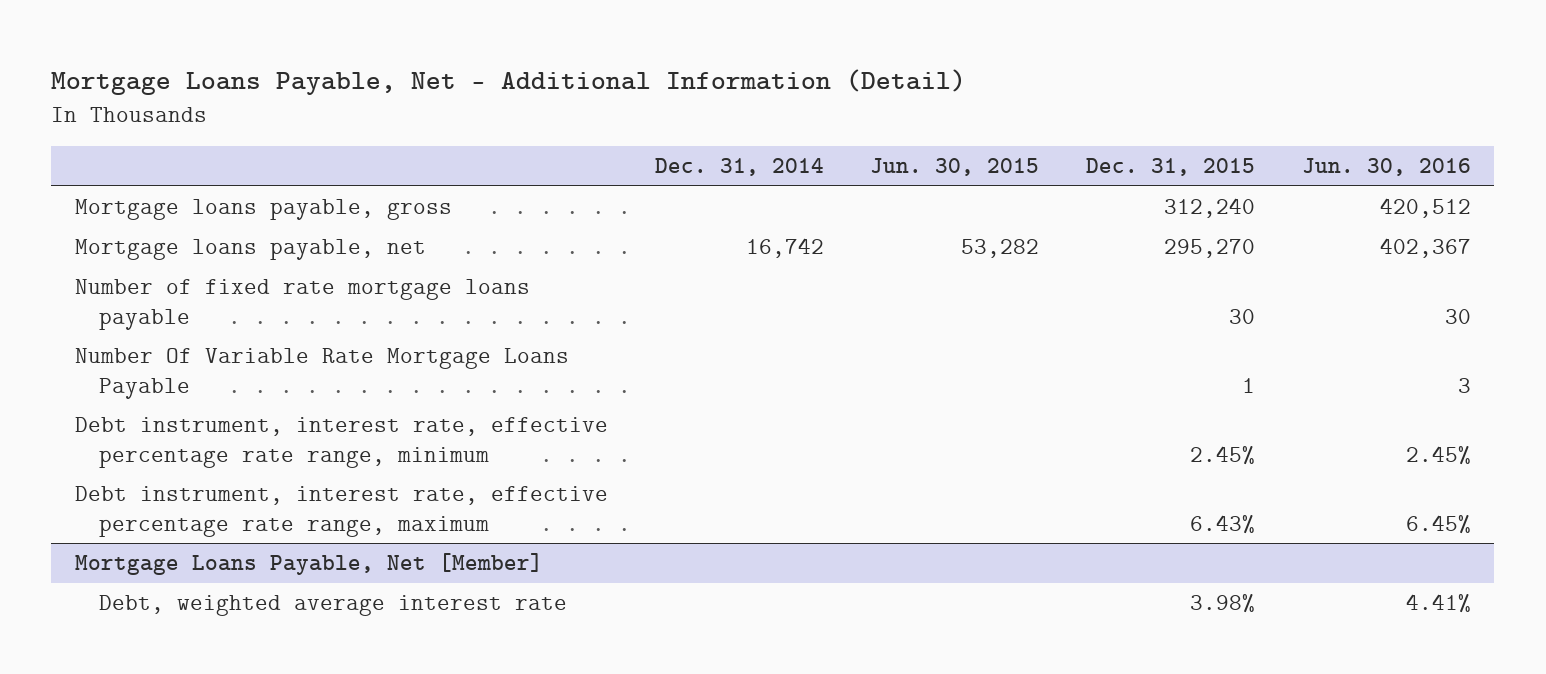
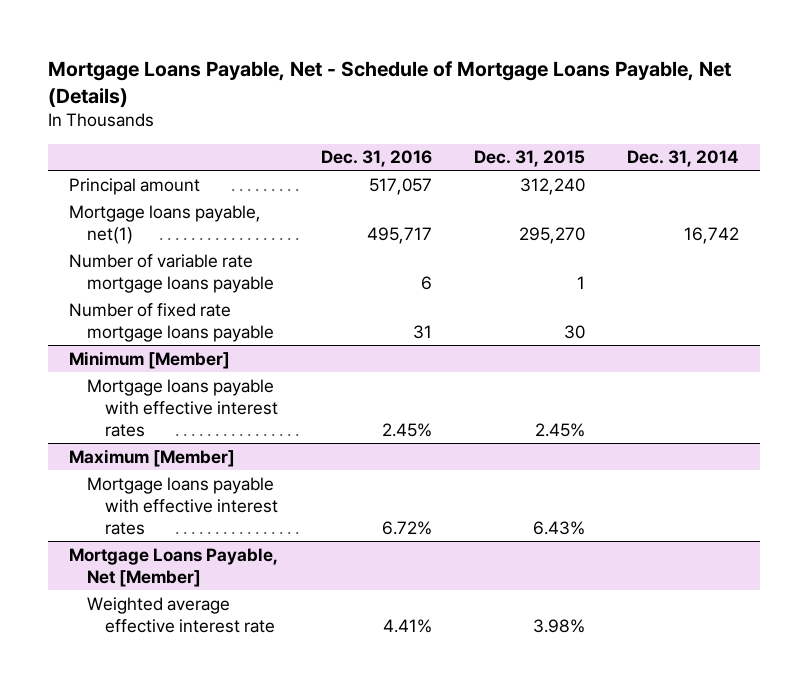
[51,68,967,95] Mortgage Loans Payable, Net - Additional Information (Detail) -> [48,60,732,107] Mortgage Loans Payable, Net - Schedule of Mortgage Loans Payable, Net (Details)
[870,158,1040,177] Jun. 30, 2015 -> none
[1301,158,1471,177] Jun. 30, 2016 -> none
none -> [320,150,432,168] Dec. 31, 2016
[74,199,452,221] Mortgage loans payable, gross -> [69,177,201,195] Principal amount
[74,239,426,261] Mortgage loans payable, net -> [69,204,262,244] Mortgage loans payable, net(1)
none -> [69,253,275,293] Number of variable rate mortgage loans payable
[74,348,569,399] Number Of Variable Rate Mortgage Loans Payable -> none
none -> [69,350,231,369] Minimum [Member]
[74,417,608,468] Debt instrument, interest rate, effective percentage rate range, minimum -> [87,378,279,437] Mortgage loans payable with effective interest rates
none -> [69,448,236,467] Maximum [Member]
[74,486,608,537] Debt instrument, interest rate, effective percentage rate range, maximum -> [87,476,279,535] Mortgage loans payable with effective interest rates
[99,595,568,617] Debt, weighted average interest rate -> [87,596,276,633] Weighted average effective interest rate

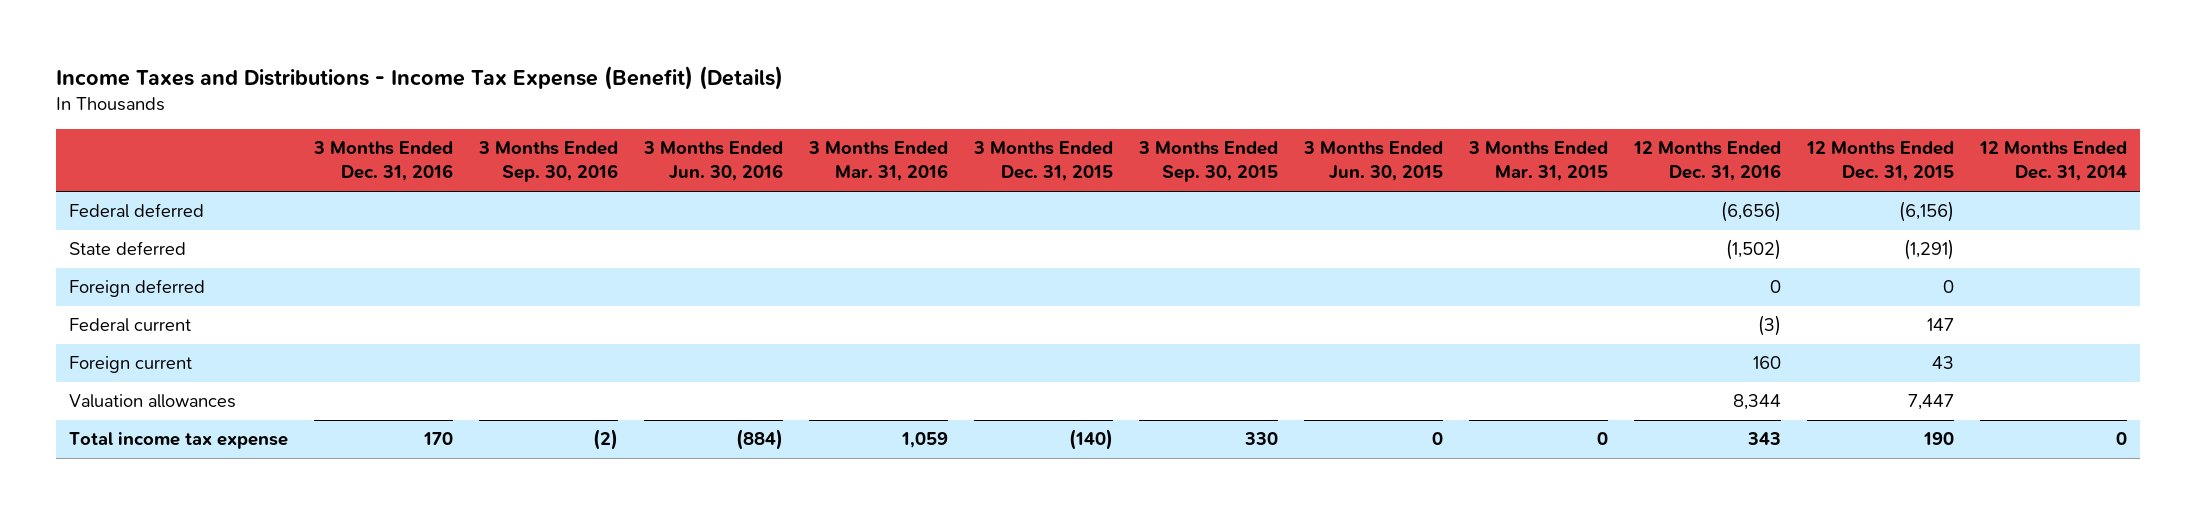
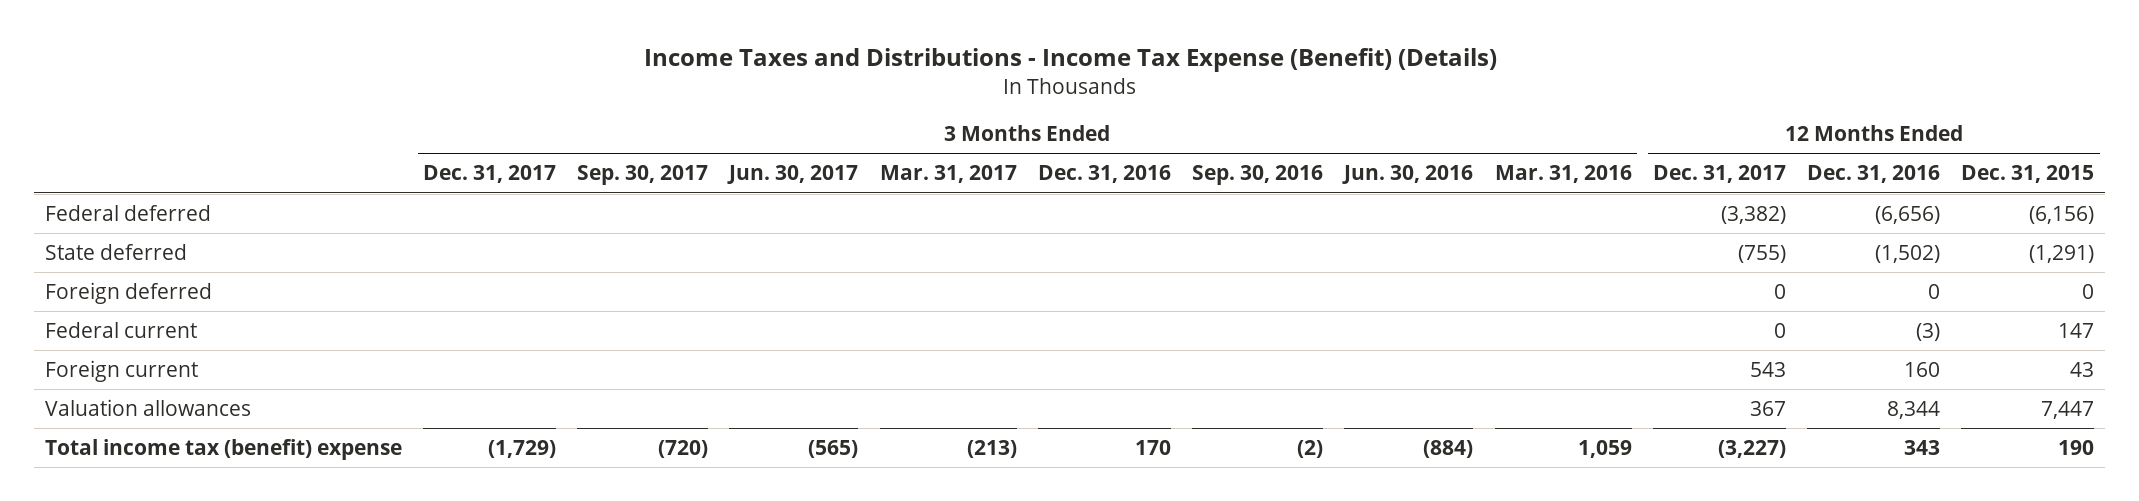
[972,141,1113,182] 3 Months Ended Dec. 31, 2015 -> none
[1137,141,1278,183] 3 Months Ended Sep. 30, 2015 -> none
[1302,141,1443,182] 3 Months Ended Jun. 30, 2015 -> none
[1467,141,1608,182] 3 Months Ended Mar. 31, 2015 -> none
[1978,141,2127,182] 12 Months Ended Dec. 31, 2014 -> none
none -> [422,165,556,184] Dec. 31, 2017
none -> [577,165,709,186] Sep. 30, 2017
none -> [727,165,859,185] Jun. 30, 2017
none -> [879,165,1017,184] Mar. 31, 2017
none -> [1652,165,1786,184] Dec. 31, 2017
[69,432,289,450] Total income tax expense -> [44,438,402,460] Total income tax (benefit) expense

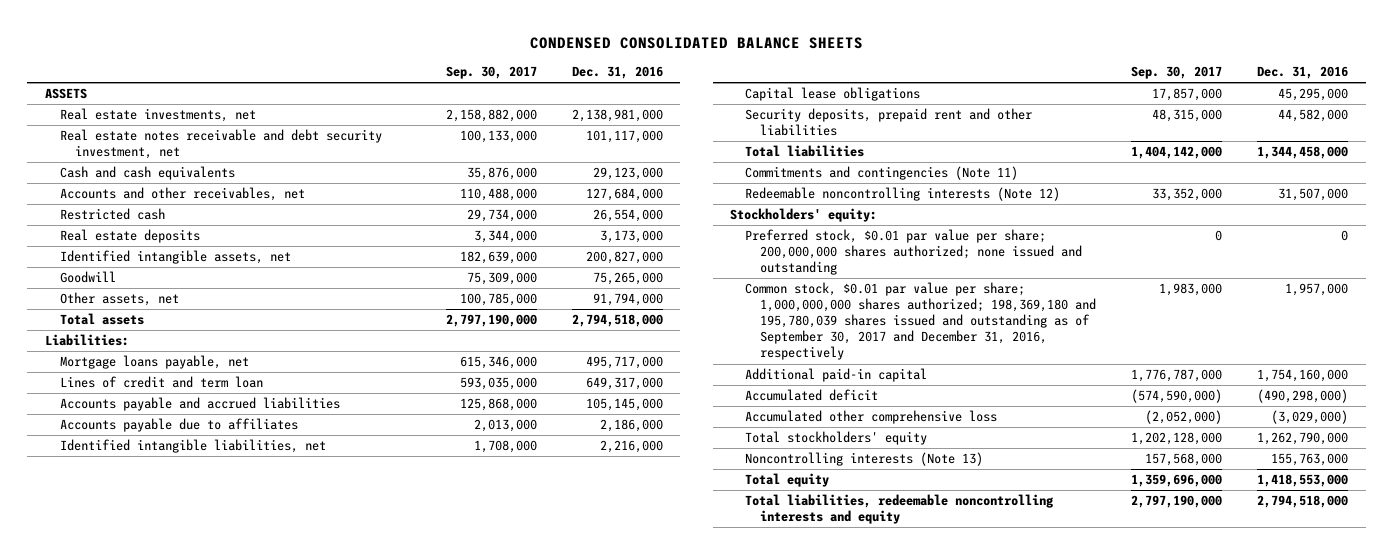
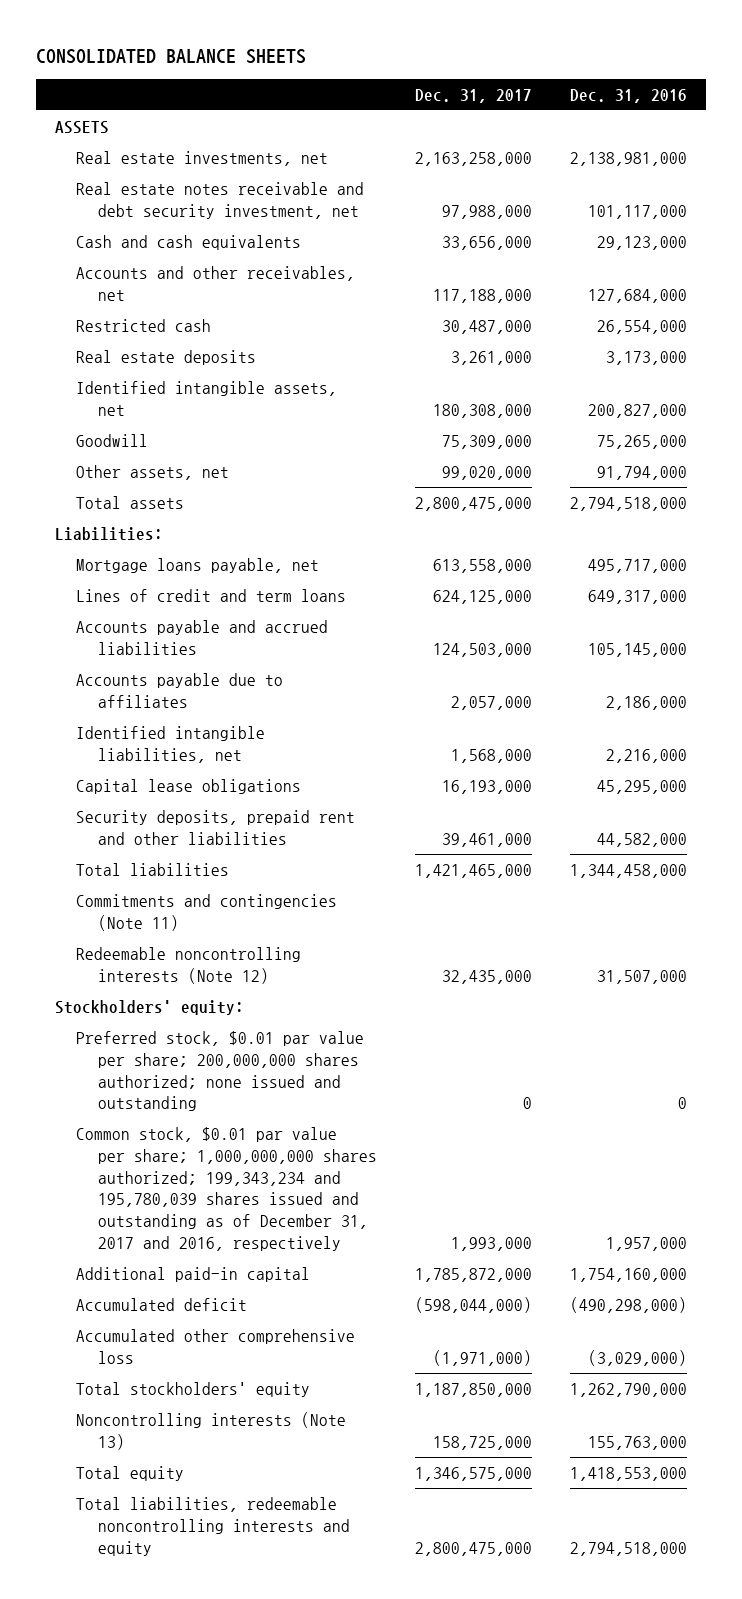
[529,36,863,49] CONDENSED CONSOLIDATED BALANCE SHEETS -> [35,49,306,65] CONSOLIDATED BALANCE SHEETS
[445,65,537,79] Sep. 30, 2017 -> none
none -> [414,88,532,103] Dec. 31, 2017
[59,376,263,389] Lines of credit and term loan -> [76,588,347,602] Lines of credit and term loans
[745,282,1097,361] Common stock, $0.01 par value per share; 1,000,000,000 shares authorized; 198,369,180 and 195,780,039 shares issued and outstanding as of September 30, 2017 and December 31, 2016, respectively -> [76,1126,377,1252] Common stock, $0.01 par value per share; 1,000,000,000 shares authorized; 199,343,234 and 195,780,039 shares issued and outstanding as of December 31, 2017 and 2016, respectively

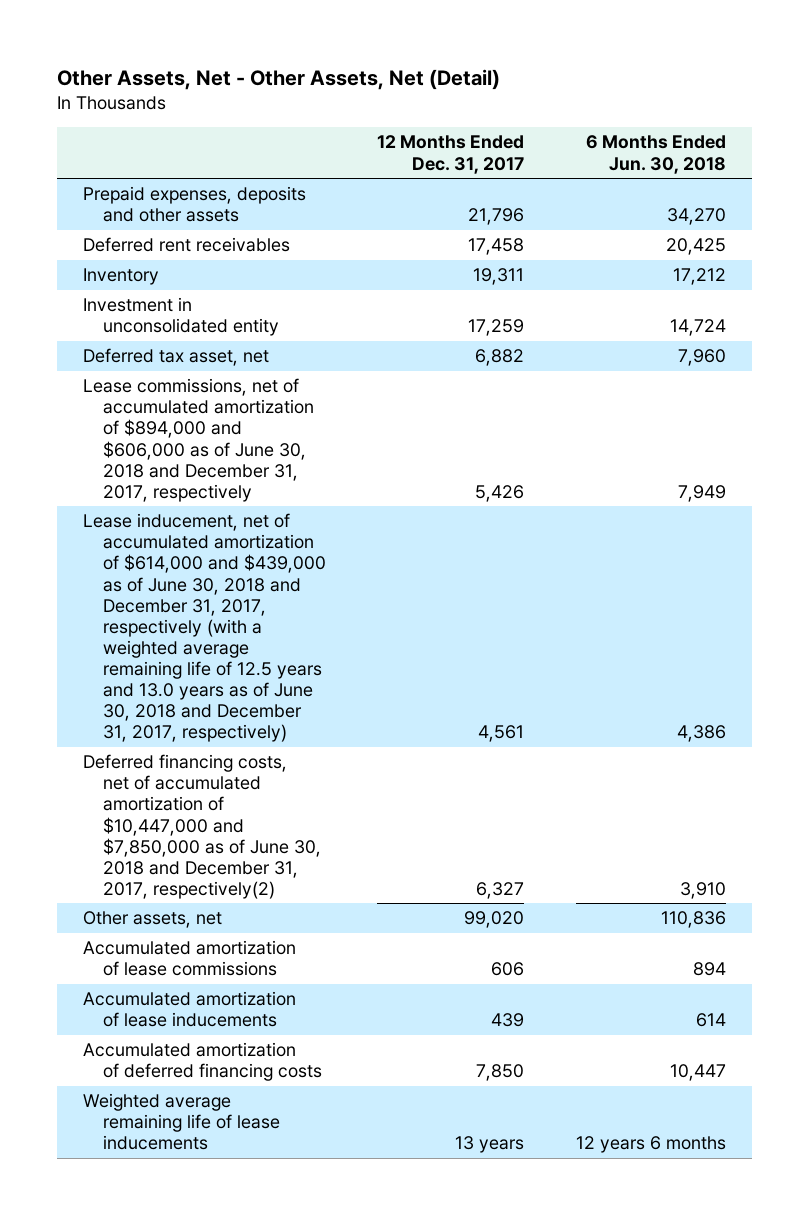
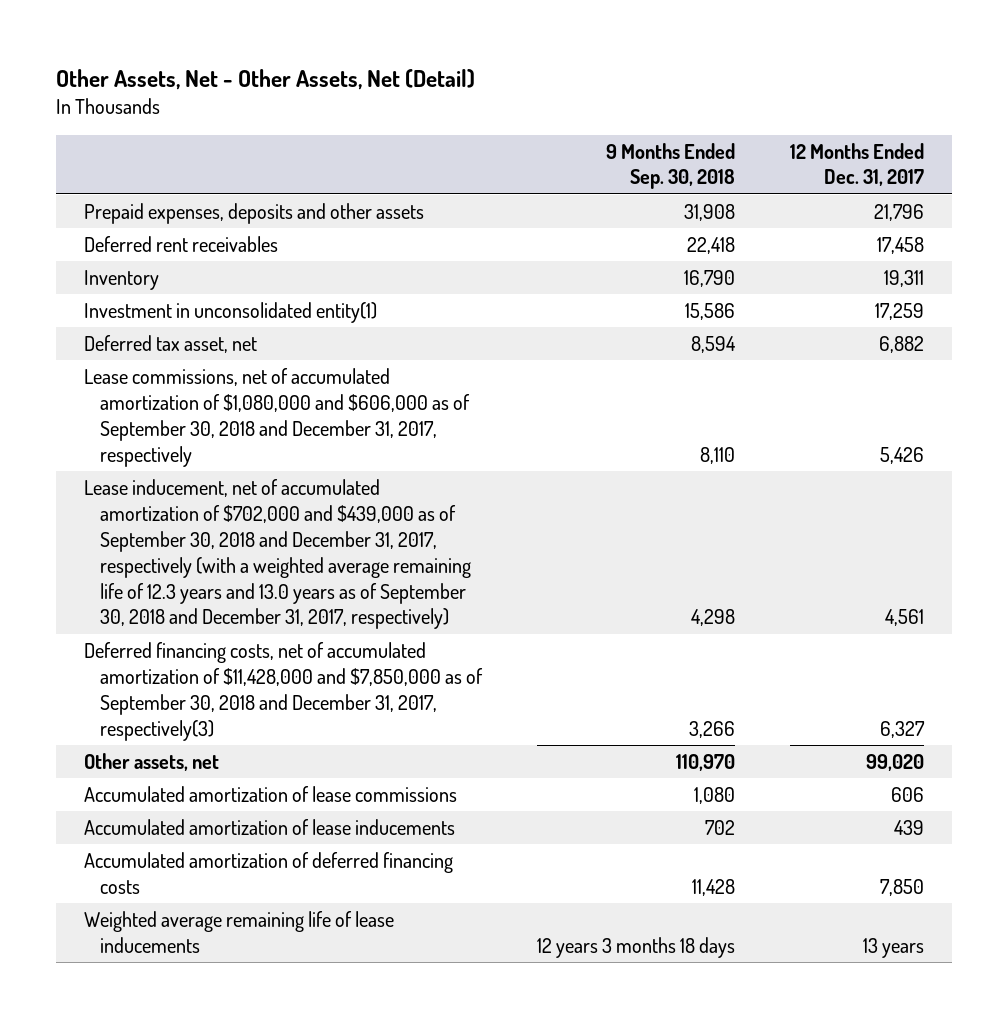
[586,135,727,174] 6 Months Ended Jun. 30, 2018 -> none
none -> [605,142,735,190] 9 Months Ended Sep. 30, 2018
[83,297,279,337] Investment in unconsolidated entity -> [83,301,377,323] Investment in unconsolidated entity(1)
[83,378,314,502] Lease commissions, net of accumulated amortization of $894,000 and $606,000 as of June 30, 2018 and December 31, 2017, respectively -> [83,367,470,467] Lease commissions, net of accumulated amortization of $1,080,000 and $606,000 as of September 30, 2018 and December 31, 2017, respectively
[83,513,326,743] Lease inducement, net of accumulated amortization of $614,000 and $439,000 as of June 30, 2018 and December 31, 2017, respectively (with a weighted average remaining life of 12.5 years and 13.0 years as of June 30, 2018 and December 31, 2017, respectively) -> [83,478,471,630] Lease inducement, net of accumulated amortization of $702,000 and $439,000 as of September 30, 2018 and December 31, 2017, respectively (with a weighted average remaining life of 12.3 years and 13.0 years as of September 30, 2018 and December 31, 2017, respectively)
[83,754,321,899] Deferred financing costs, net of accumulated amortization of $10,447,000 and $7,850,000 as of June 30, 2018 and December 31, 2017, respectively(2) -> [83,641,483,741] Deferred financing costs, net of accumulated amortization of $11,428,000 and $7,850,000 as of September 30, 2018 and December 31, 2017, respectively(3)

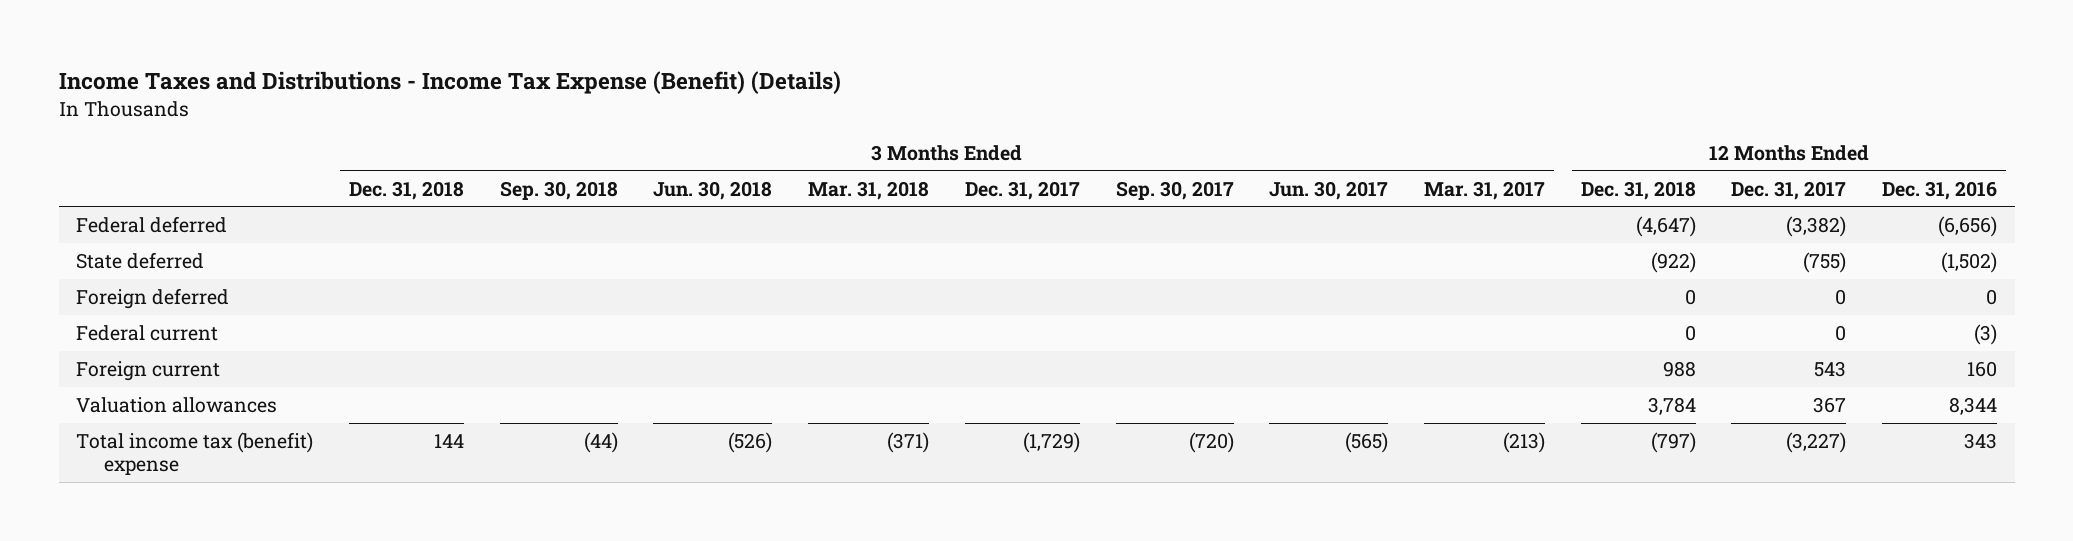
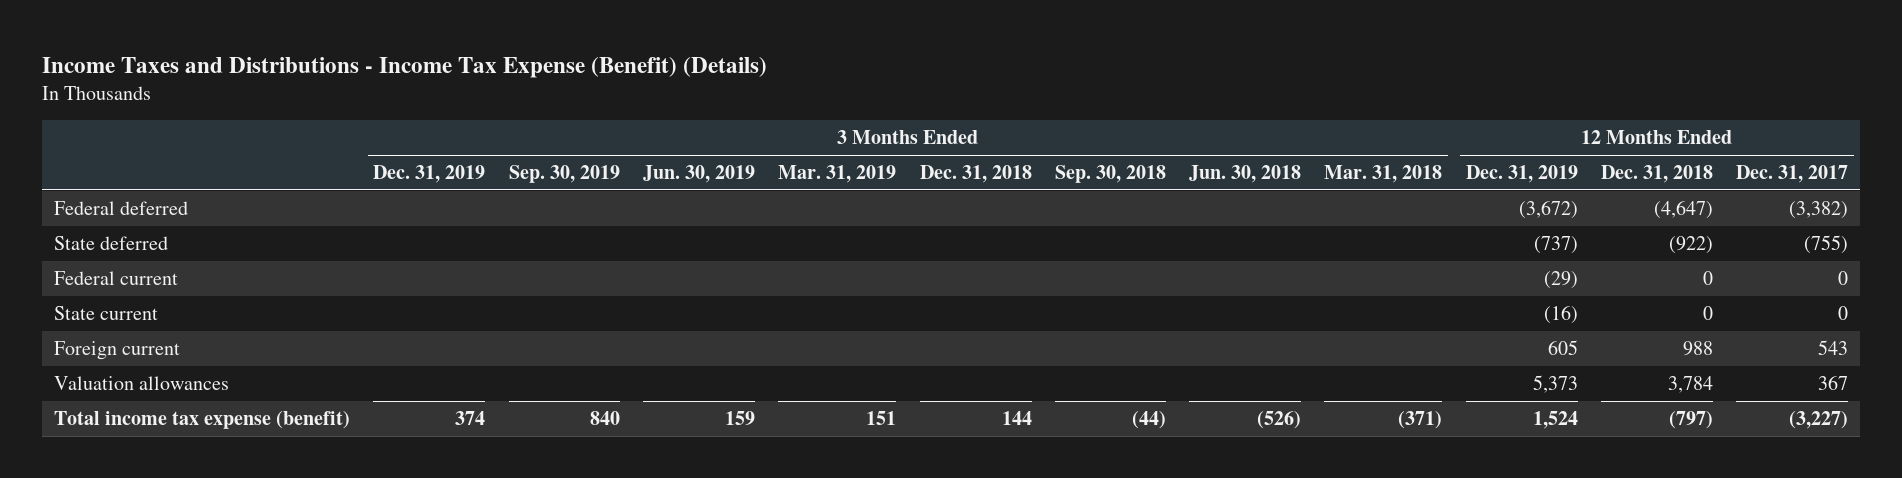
[964,180,1080,200] Dec. 31, 2017 -> none
[1115,180,1234,200] Sep. 30, 2017 -> none
[1269,180,1389,200] Jun. 30, 2017 -> none
[1423,180,1545,200] Mar. 31, 2017 -> none
[1881,180,1997,200] Dec. 31, 2016 -> none
none -> [373,165,486,184] Dec. 31, 2019
none -> [508,165,620,184] Sep. 30, 2019
none -> [642,165,755,184] Jun. 30, 2019
none -> [778,165,897,184] Mar. 31, 2019
none -> [1465,165,1578,184] Dec. 31, 2019
[76,287,230,309] Foreign deferred -> none
none -> [54,305,159,320] State current
[76,431,314,476] Total income tax (benefit) expense -> [54,410,351,429] Total income tax expense (benefit)

